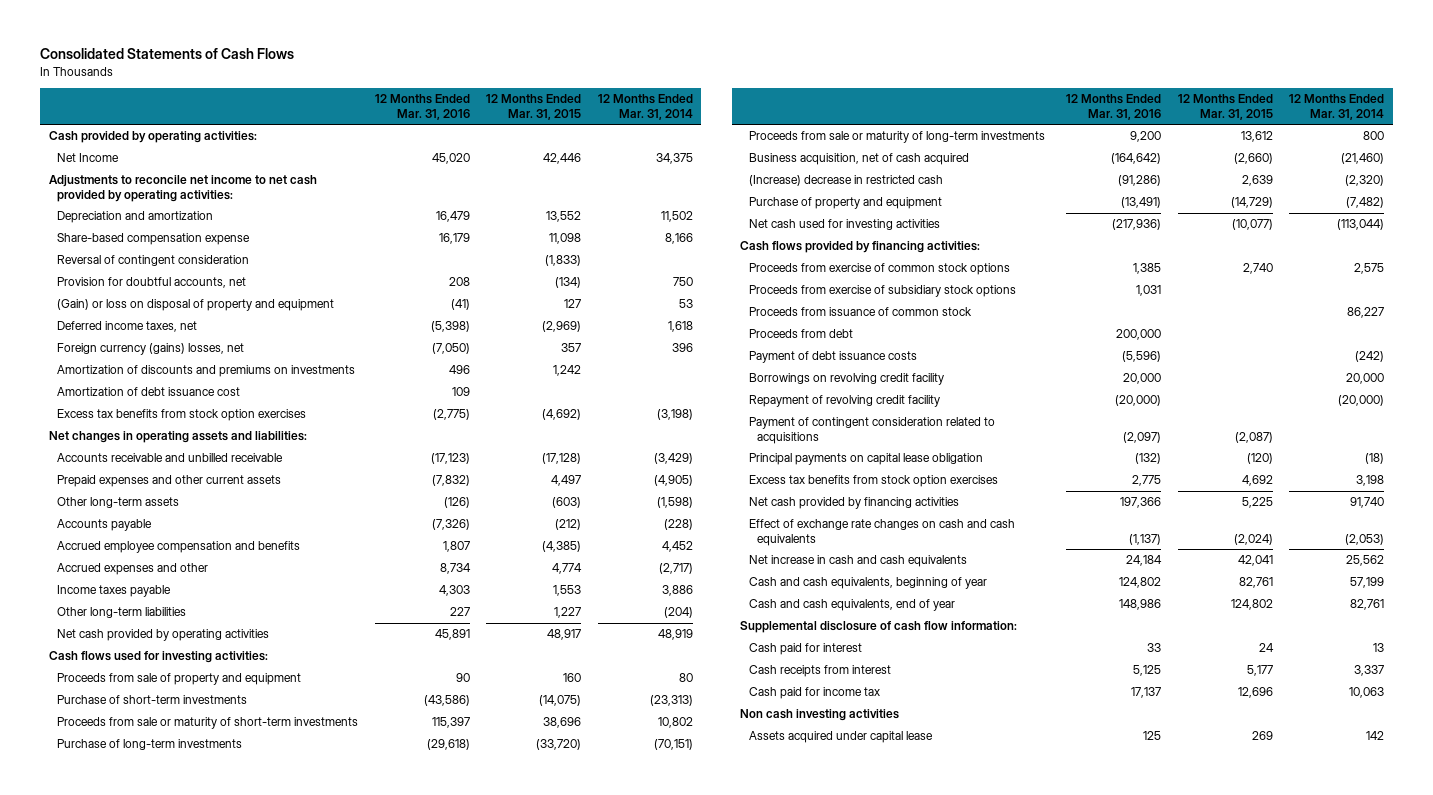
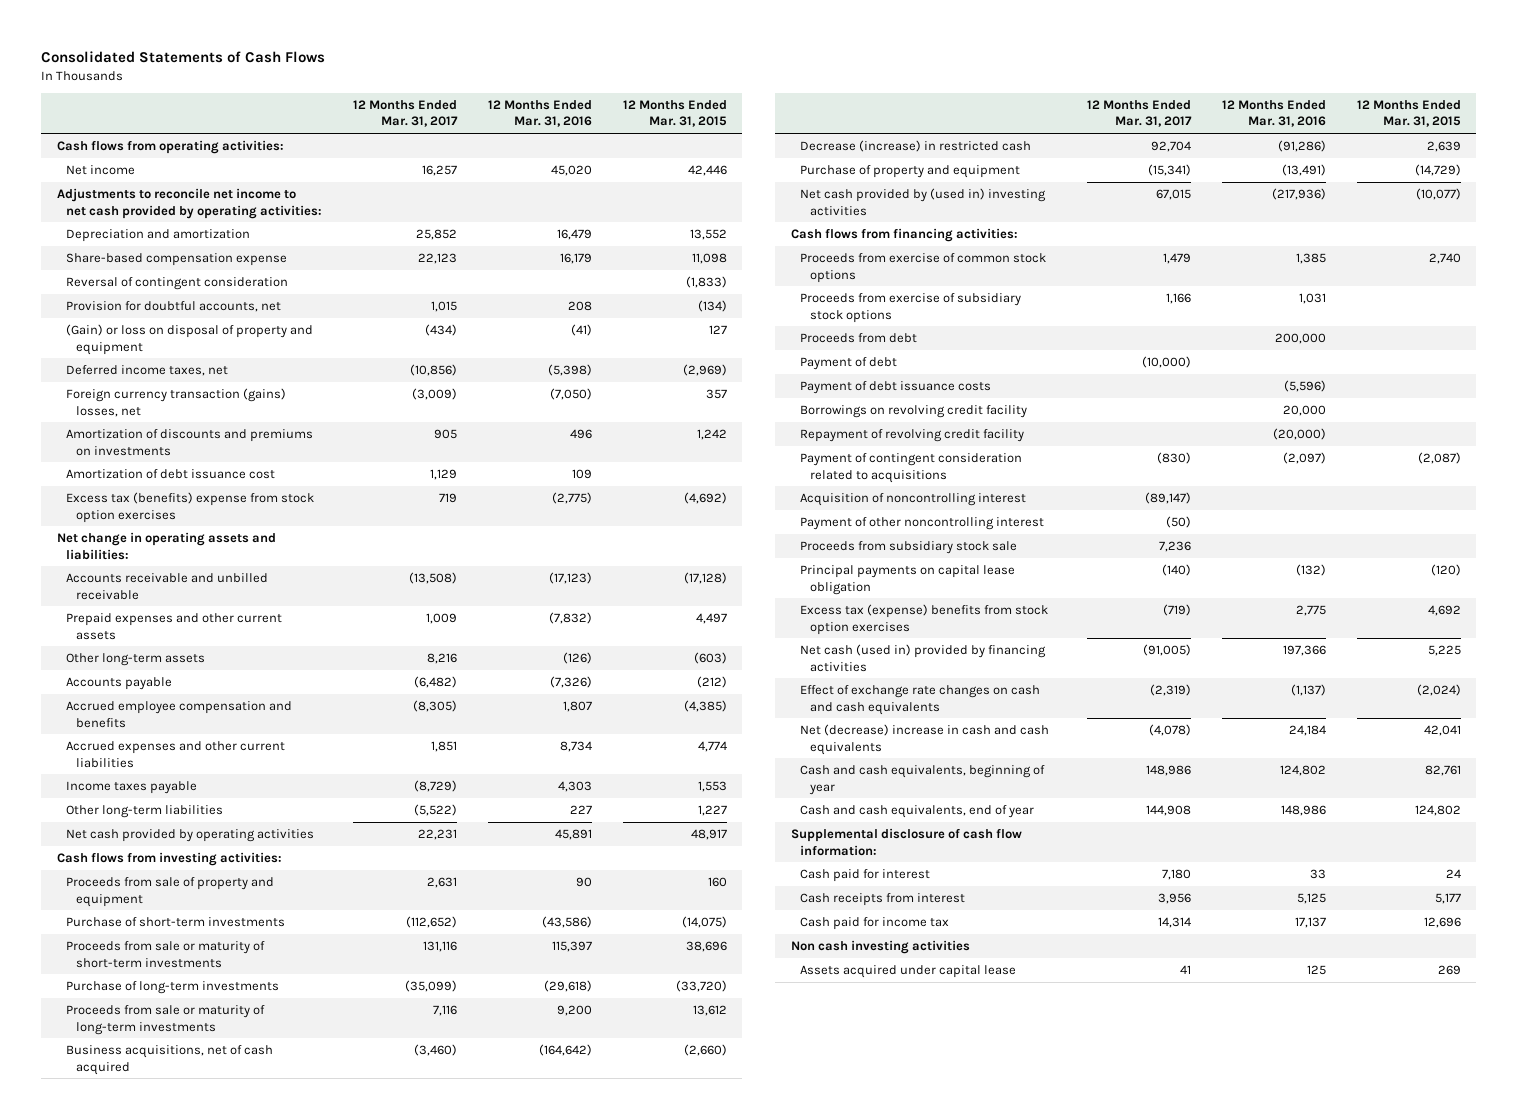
[598,94,694,120] 12 Months Ended Mar. 31, 2014 -> none
none -> [353,99,459,128] 12 Months Ended Mar. 31, 2017
[48,131,257,144] Cash provided by operating activities: -> [56,140,284,155] Cash flows from operating activities:
[57,153,120,163] Net Income -> [66,165,136,176] Net income
[57,343,245,356] Foreign currency (gains) losses, net -> [66,388,287,417] Foreign currency transaction (gains) losses, net
[57,409,307,422] Excess tax benefits from stock option exercises -> [66,492,315,523] Excess tax (benefits) expense from stock option exercises
[48,431,307,444] Net changes in operating assets and liabilities: -> [56,532,276,560] Net change in operating assets and liabilities:
[57,563,209,576] Accrued expenses and other -> [66,741,286,768] Accrued expenses and other current liabilities
[48,651,268,664] Cash flows used for investing activities: -> [56,852,282,867] Cash flows from investing activities:
[748,153,969,166] Business acquisition, net of cash acquired -> [66,1045,274,1075] Business acquisitions, net of cash acquired
[748,175,943,187] (Increase) decrease in restricted cash -> [800,140,1032,153] Decrease (increase) in restricted cash
[748,219,940,231] Net cash used for investing activities -> [800,188,1047,216] Net cash provided by (used in) investing activities
[739,241,980,254] Cash flows provided by financing activities: -> [790,228,1018,243] Cash flows from financing activities:
[748,307,972,317] Proceeds from issuance of common stock -> none
none -> [800,357,898,371] Payment of debt
none -> [800,493,1027,507] Acquisition of noncontrolling interest
none -> [800,517,1045,531] Payment of other noncontrolling interest
none -> [800,541,1018,555] Proceeds from subsidiary stock sale
[748,475,998,488] Excess tax benefits from stock option exercises -> [800,604,1049,635] Excess tax (expense) benefits from stock option exercises
[748,497,959,510] Net cash provided by financing activities -> [800,644,1047,672] Net cash (used in) provided by financing activities
[748,555,967,568] Net increase in cash and cash equivalents -> [800,724,1050,755] Net (decrease) increase in cash and cash equivalents

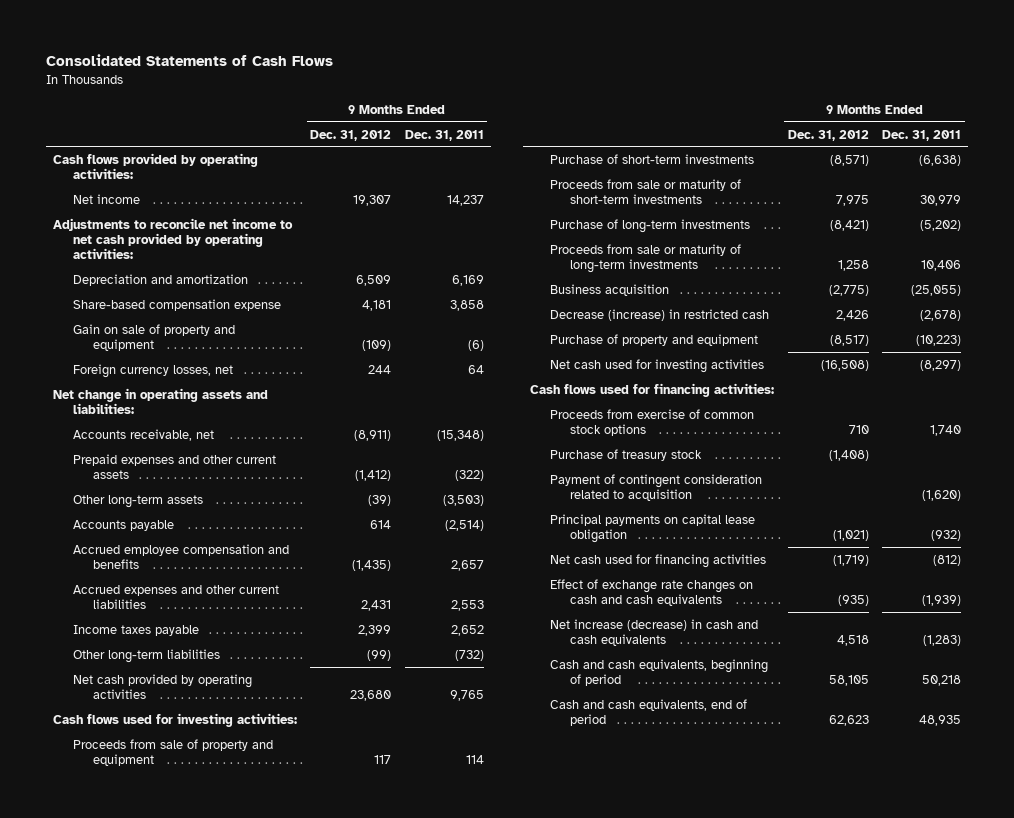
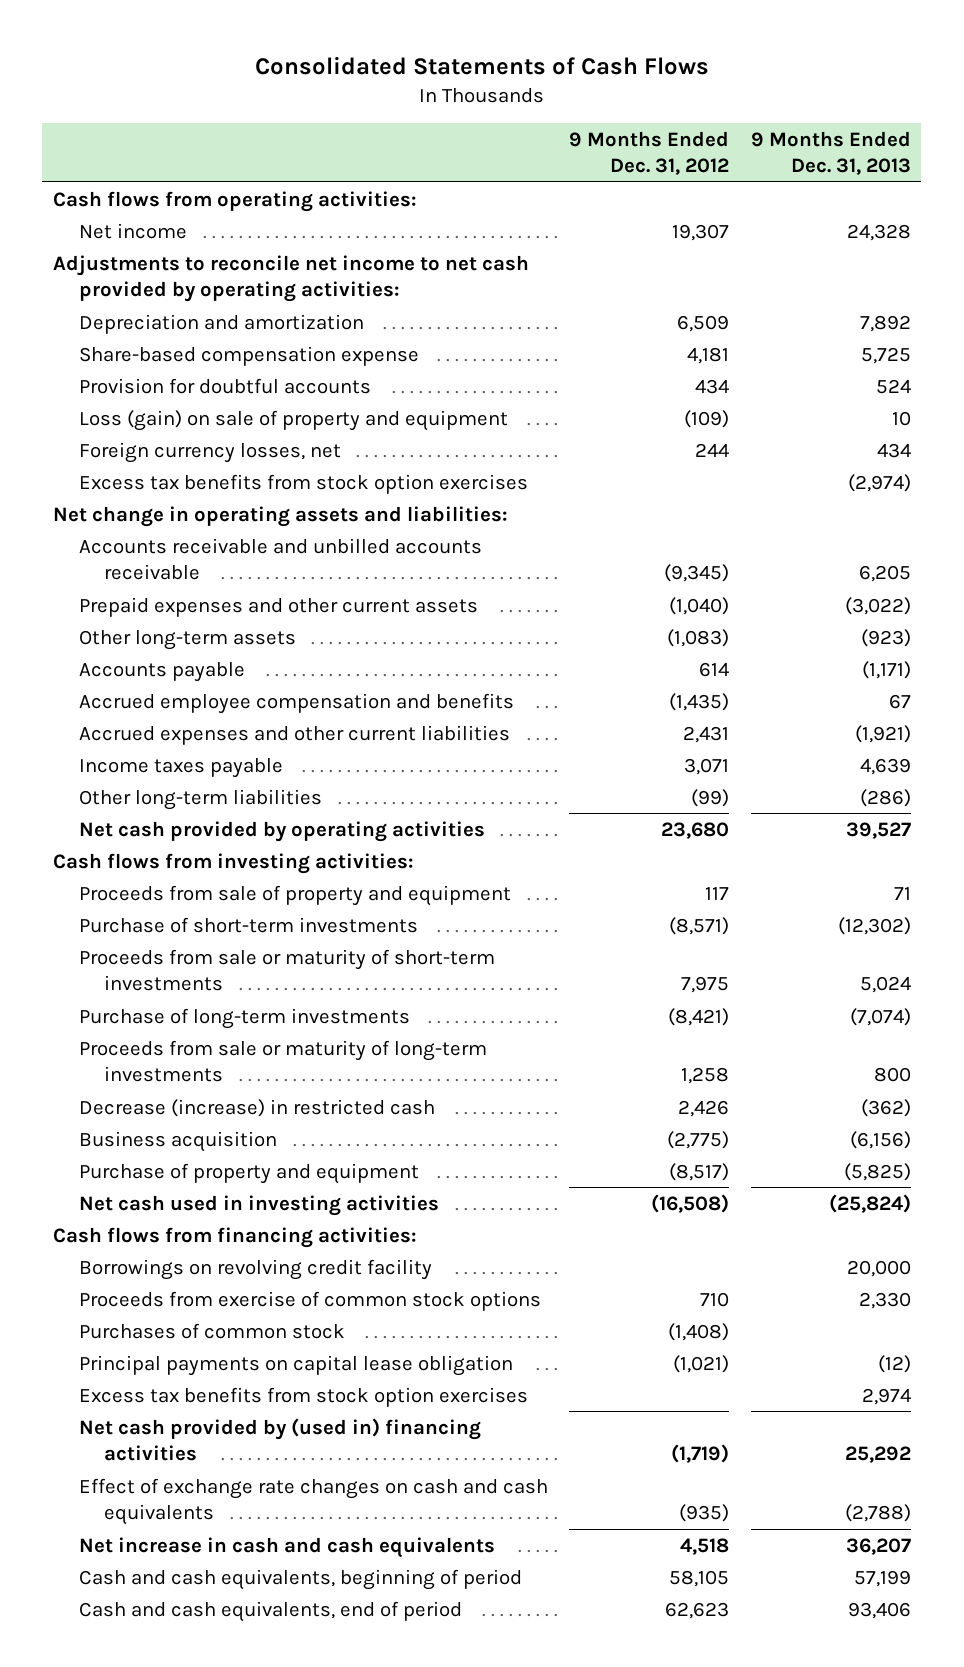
[404,129,484,141] Dec. 31, 2011 -> none
none -> [750,130,911,176] 9 Months Ended Dec. 31, 2013
[52,152,258,179] Cash flows provided by operating activities: -> [52,190,417,212] Cash flows from operating activities:
none -> [78,377,371,394] Provision for doubtful accounts
[72,323,235,351] Gain on sale of property and equipment -> [78,409,508,431] Loss (gain) on sale of property and equipment
none -> [78,473,528,494] Excess tax benefits from stock option exercises
[72,428,214,441] Accounts receivable, net -> [78,537,482,581] Accounts receivable and unbilled accounts receivable
[354,429,392,441] (8,911) -> [664,564,730,583] (9,345)
[355,469,392,481] (1,412) -> [669,596,730,615] (1,040)
[368,494,392,506] (39) -> [667,628,730,647] (1,083)
[358,624,392,636] 2,399 -> [684,757,730,775] 3,071
[52,712,297,727] Cash flows used for investing activities: -> [52,852,414,874] Cash flows from investing activities:
[550,283,670,296] Business acquisition -> [78,1130,277,1152] Business acquisition
[550,358,765,373] Net cash used for investing activities -> [78,1194,439,1216] Net cash used in investing activities
[530,382,775,397] Cash flows used for financing activities: -> [52,1226,417,1248] Cash flows from financing activities:
none -> [78,1258,432,1280] Borrowings on revolving credit facility
[550,473,763,501] Payment of contingent consideration related to acquisition -> none
[550,448,703,461] Purchase of treasury stock -> [78,1322,345,1339] Purchases of common stock
none -> [78,1386,528,1407] Excess tax benefits from stock option exercises
[550,553,767,568] Net cash used for financing activities -> [78,1417,481,1462] Net cash provided by (used in) financing activities
[550,618,759,646] Net increase (decrease) in cash and cash equivalents -> [78,1536,495,1558] Net increase in cash and cash equivalents

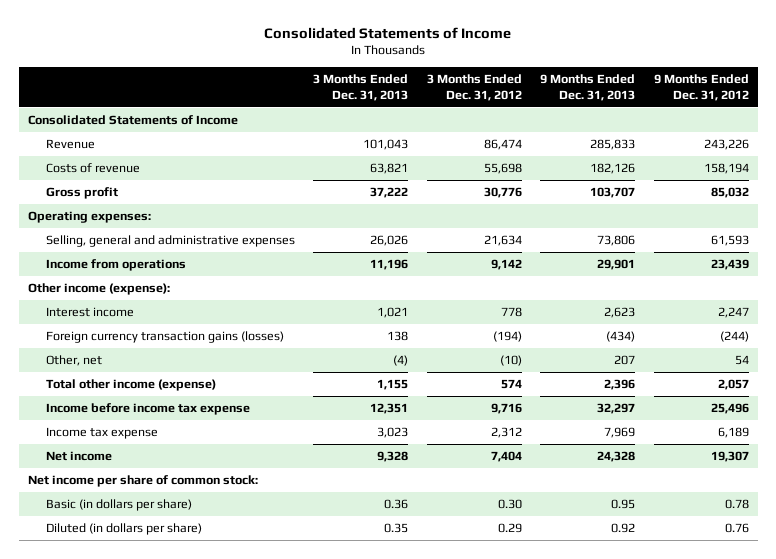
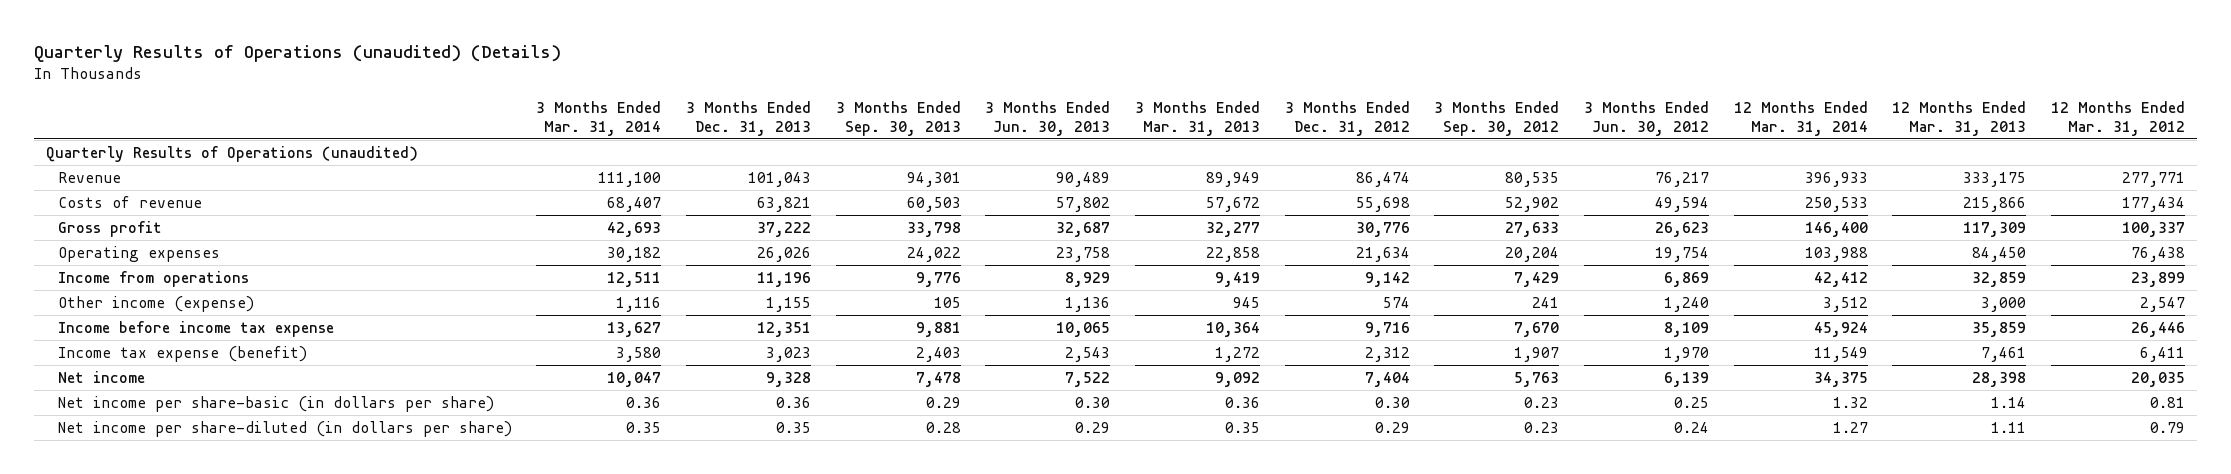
[264,26,512,39] Consolidated Statements of Income -> [33,44,561,62] Quarterly Results of Operations (unaudited) (Details)
[540,73,636,101] 9 Months Ended Dec. 31, 2013 -> none
[653,73,749,101] 9 Months Ended Dec. 31, 2012 -> none
none -> [536,100,662,136] 3 Months Ended Mar. 31, 2014
none -> [835,100,961,136] 3 Months Ended Sep. 30, 2013
none -> [985,100,1111,136] 3 Months Ended Jun. 30, 2013
none -> [1135,100,1261,136] 3 Months Ended Mar. 31, 2013
none -> [1434,100,1560,136] 3 Months Ended Sep. 30, 2012
none -> [1583,100,1709,136] 3 Months Ended Jun. 30, 2012
none -> [1733,100,1868,136] 12 Months Ended Mar. 31, 2014
none -> [1892,100,2027,136] 12 Months Ended Mar. 31, 2013
none -> [2050,100,2185,136] 12 Months Ended Mar. 31, 2012
[27,115,238,126] Consolidated Statements of Income -> none
none -> [46,146,419,163] Quarterly Results of Operations (unaudited)
[27,211,151,224] Operating expenses: -> none
[46,235,296,248] Selling, general and administrative expenses -> [57,246,220,263] Operating expenses
[27,283,170,296] Other income (expense): -> none
[46,307,135,318] Interest income -> none
[46,331,285,344] Foreign currency transaction gains (losses) -> none
[46,355,103,367] Other, net -> none
[46,379,217,392] Total other income (expense) -> [57,296,254,313] Other income (expense)
[46,427,159,440] Income tax expense -> [57,346,307,363] Income tax expense (benefit)
[27,475,258,488] Net income per share of common stock: -> none
[46,499,193,512] Basic (in dollars per share) -> [57,396,494,413] Net income per share-basic (in dollars per share)
[46,523,203,536] Diluted (in dollars per share) -> [57,421,512,438] Net income per share-diluted (in dollars per share)

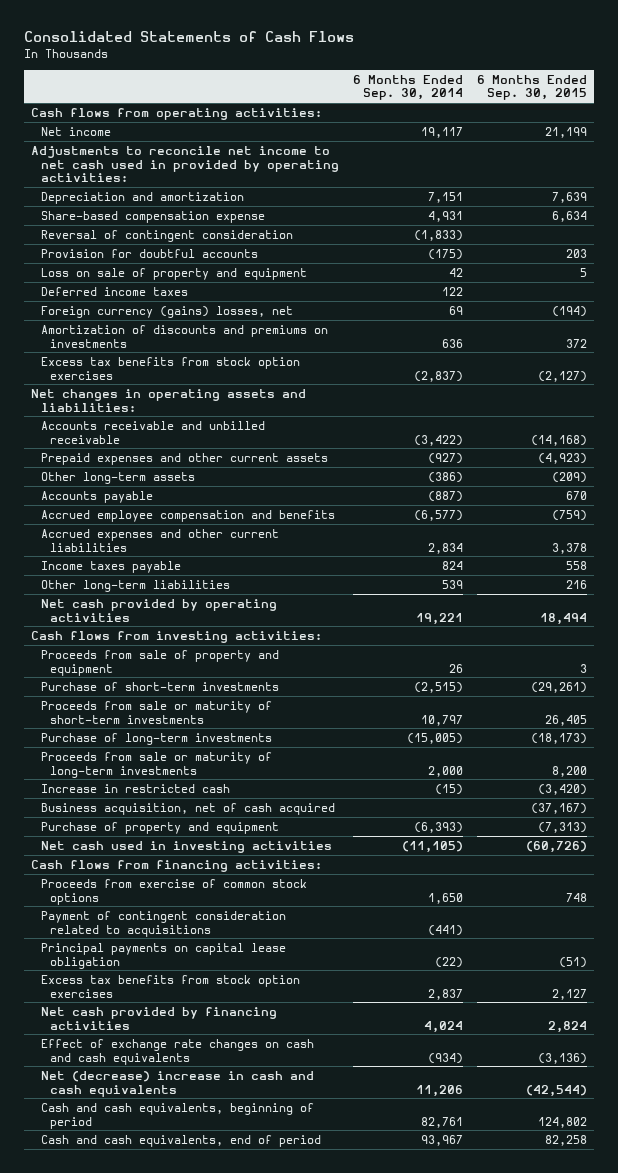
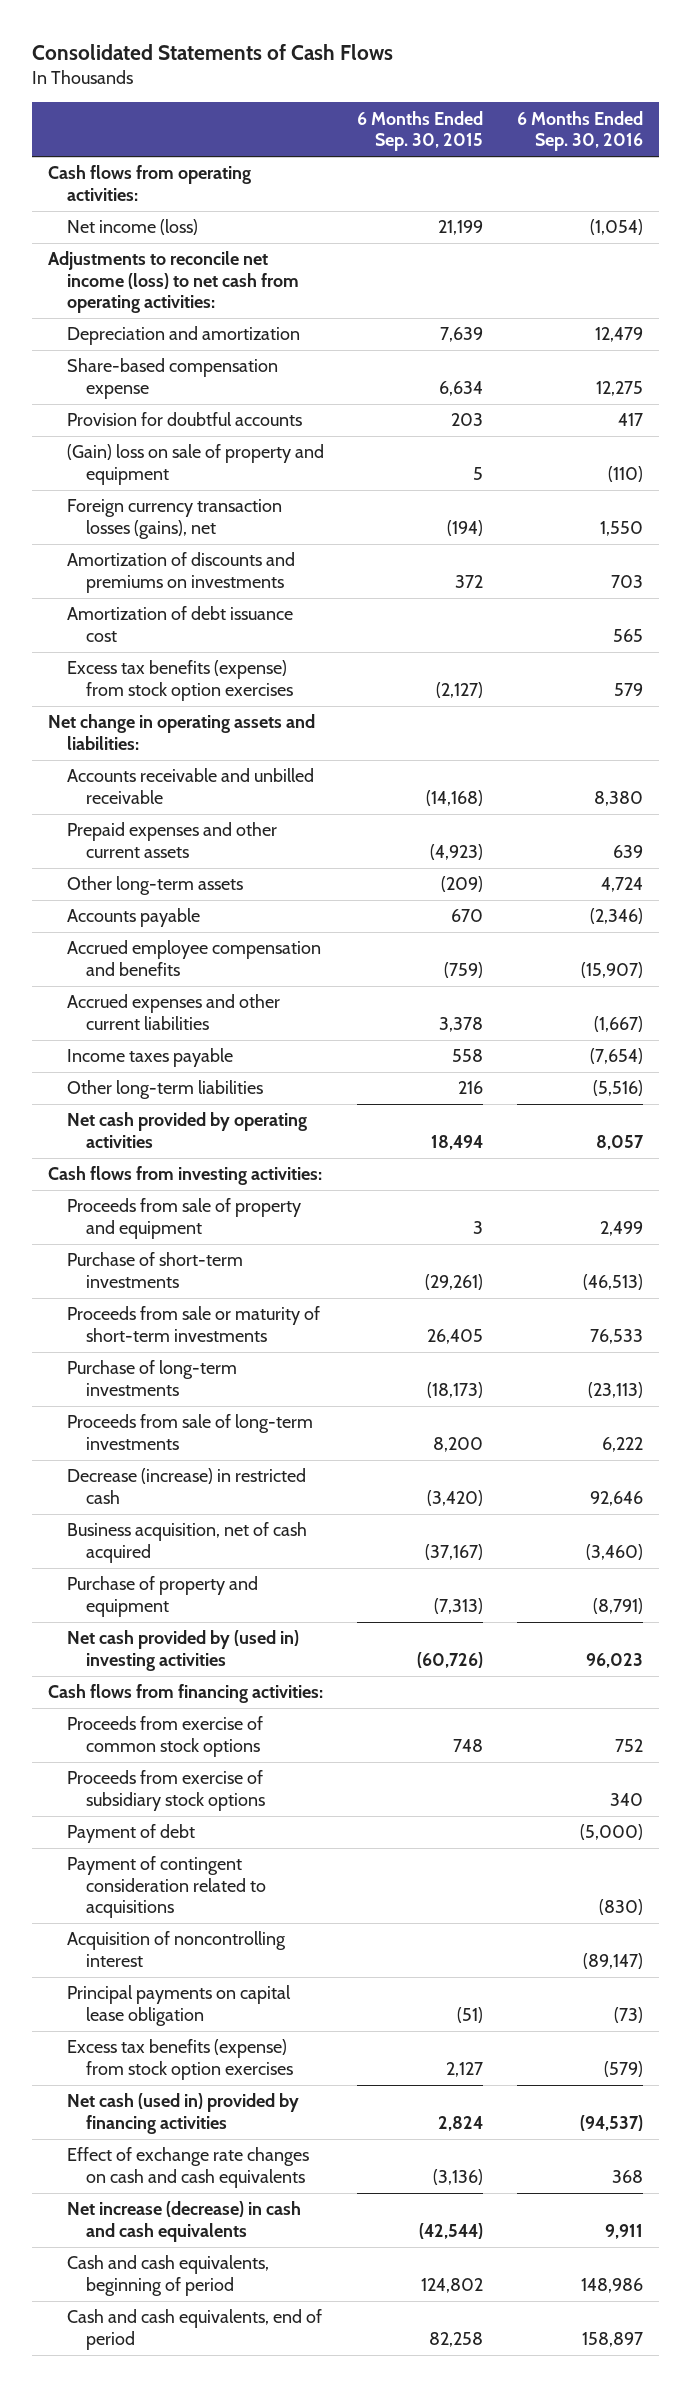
[352,74,463,101] 6 Months Ended Sep. 30, 2014 -> none
none -> [516,110,643,152] 6 Months Ended Sep. 30, 2016
[40,126,111,136] Net income -> [67,219,199,236] Net income (loss)
[31,145,339,183] Adjustments to reconcile net income to net cash used in provided by operating activities: -> [48,251,300,314] Adjustments to reconcile net income (loss) to net cash from operating activities:
[40,229,293,242] Reversal of contingent consideration -> none
[40,286,188,296] Deferred income taxes -> none
[40,267,307,280] Loss on sale of property and equipment -> [67,444,325,485] (Gain) loss on sale of property and equipment
[40,305,293,318] Foreign currency (gains) losses, net -> [67,499,283,539] Foreign currency transaction losses (gains), net
none -> [67,606,294,642] Amortization of debt issuance cost
[40,356,300,380] Excess tax benefits from stock option exercises -> [67,660,294,701] Excess tax benefits (expense) from stock option exercises
[31,388,307,412] Net changes in operating assets and liabilities: -> [48,714,316,750] Net change in operating assets and liabilities:
[40,751,272,778] Proceeds from sale or maturity of long-term investments -> [67,1414,314,1450] Proceeds from sale of long-term investments
[40,783,230,793] Increase in restricted cash -> [67,1468,307,1504] Decrease (increase) in restricted cash
[40,840,332,853] Net cash used in investing activities -> [67,1630,300,1671] Net cash provided by (used in) investing activities
none -> [67,1770,266,1811] Proceeds from exercise of subsidiary stock options
none -> [67,1824,196,1844] Payment of debt
none -> [67,1931,287,1967] Acquisition of noncontrolling interest
[40,974,300,998] Excess tax benefits from stock option exercises -> [67,2039,294,2080] Excess tax benefits (expense) from stock option exercises
[40,1006,277,1030] Net cash provided by financing activities -> [67,2093,300,2134] Net cash (used in) provided by financing activities
[40,1070,314,1097] Net (decrease) increase in cash and cash equivalents -> [67,2201,302,2242] Net increase (decrease) in cash and cash equivalents

